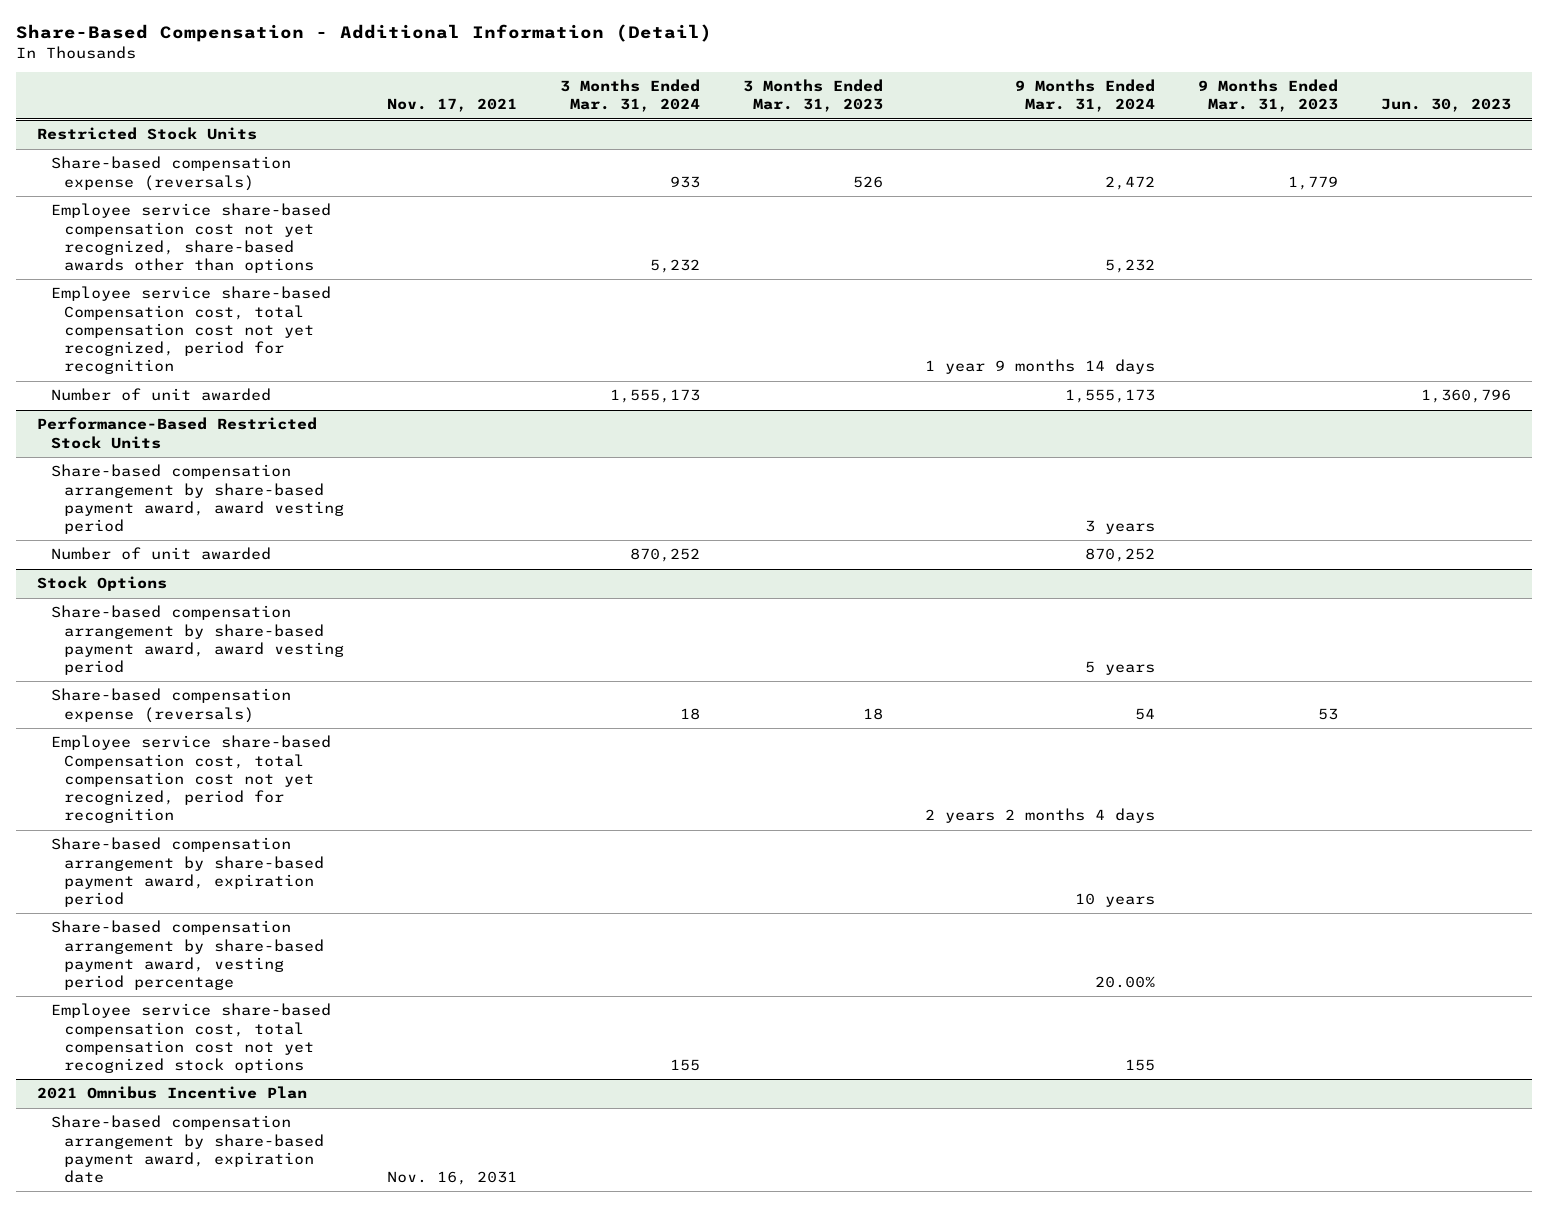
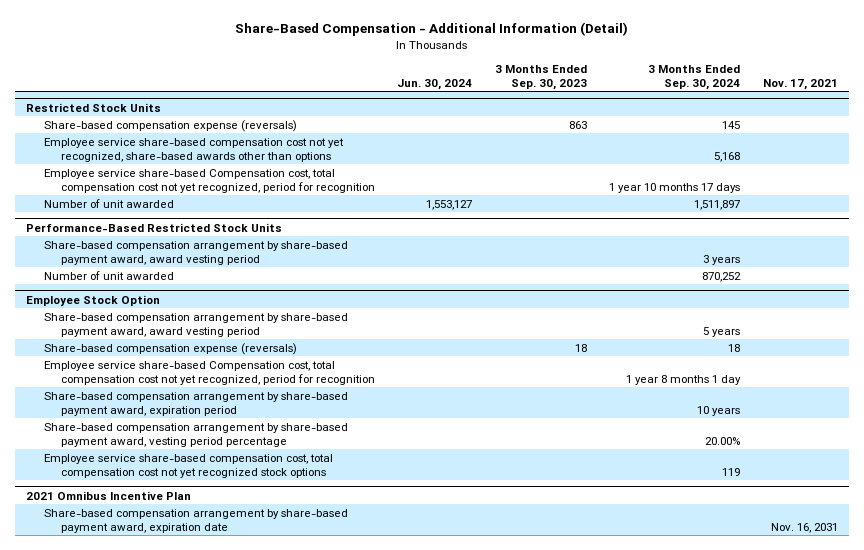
[559,79,700,113] 3 Months Ended Mar. 31, 2024 -> none
[742,79,883,113] 3 Months Ended Mar. 31, 2023 -> none
[1015,79,1156,113] 9 Months Ended Mar. 31, 2024 -> none
[1197,79,1338,113] 9 Months Ended Mar. 31, 2023 -> none
[1380,98,1511,113] Jun. 30, 2023 -> none
none -> [397,78,473,90] Jun. 30, 2024
none -> [494,64,587,90] 3 Months Ended Sep. 30, 2023
none -> [648,64,741,90] 3 Months Ended Sep. 30, 2024
[37,576,168,592] Stock Options -> [26,294,161,306] Employee Stock Option

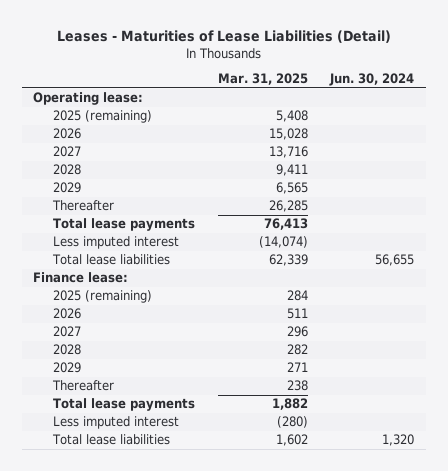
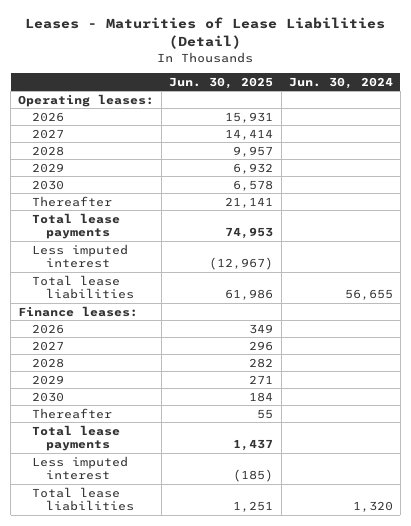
[217,73,308,86] Mar. 31, 2025 -> none
none -> [169,76,274,89] Jun. 30, 2025
[53,110,153,124] 2025 (remaining) -> none
[33,92,144,106] Operating lease: -> [18,93,155,107] Operating leases:
none -> [31,179,64,190] 2030
[53,290,153,304] 2025 (remaining) -> none
[33,272,129,284] Finance lease: -> [18,305,139,317] Finance leases:
none -> [31,391,64,402] 2030

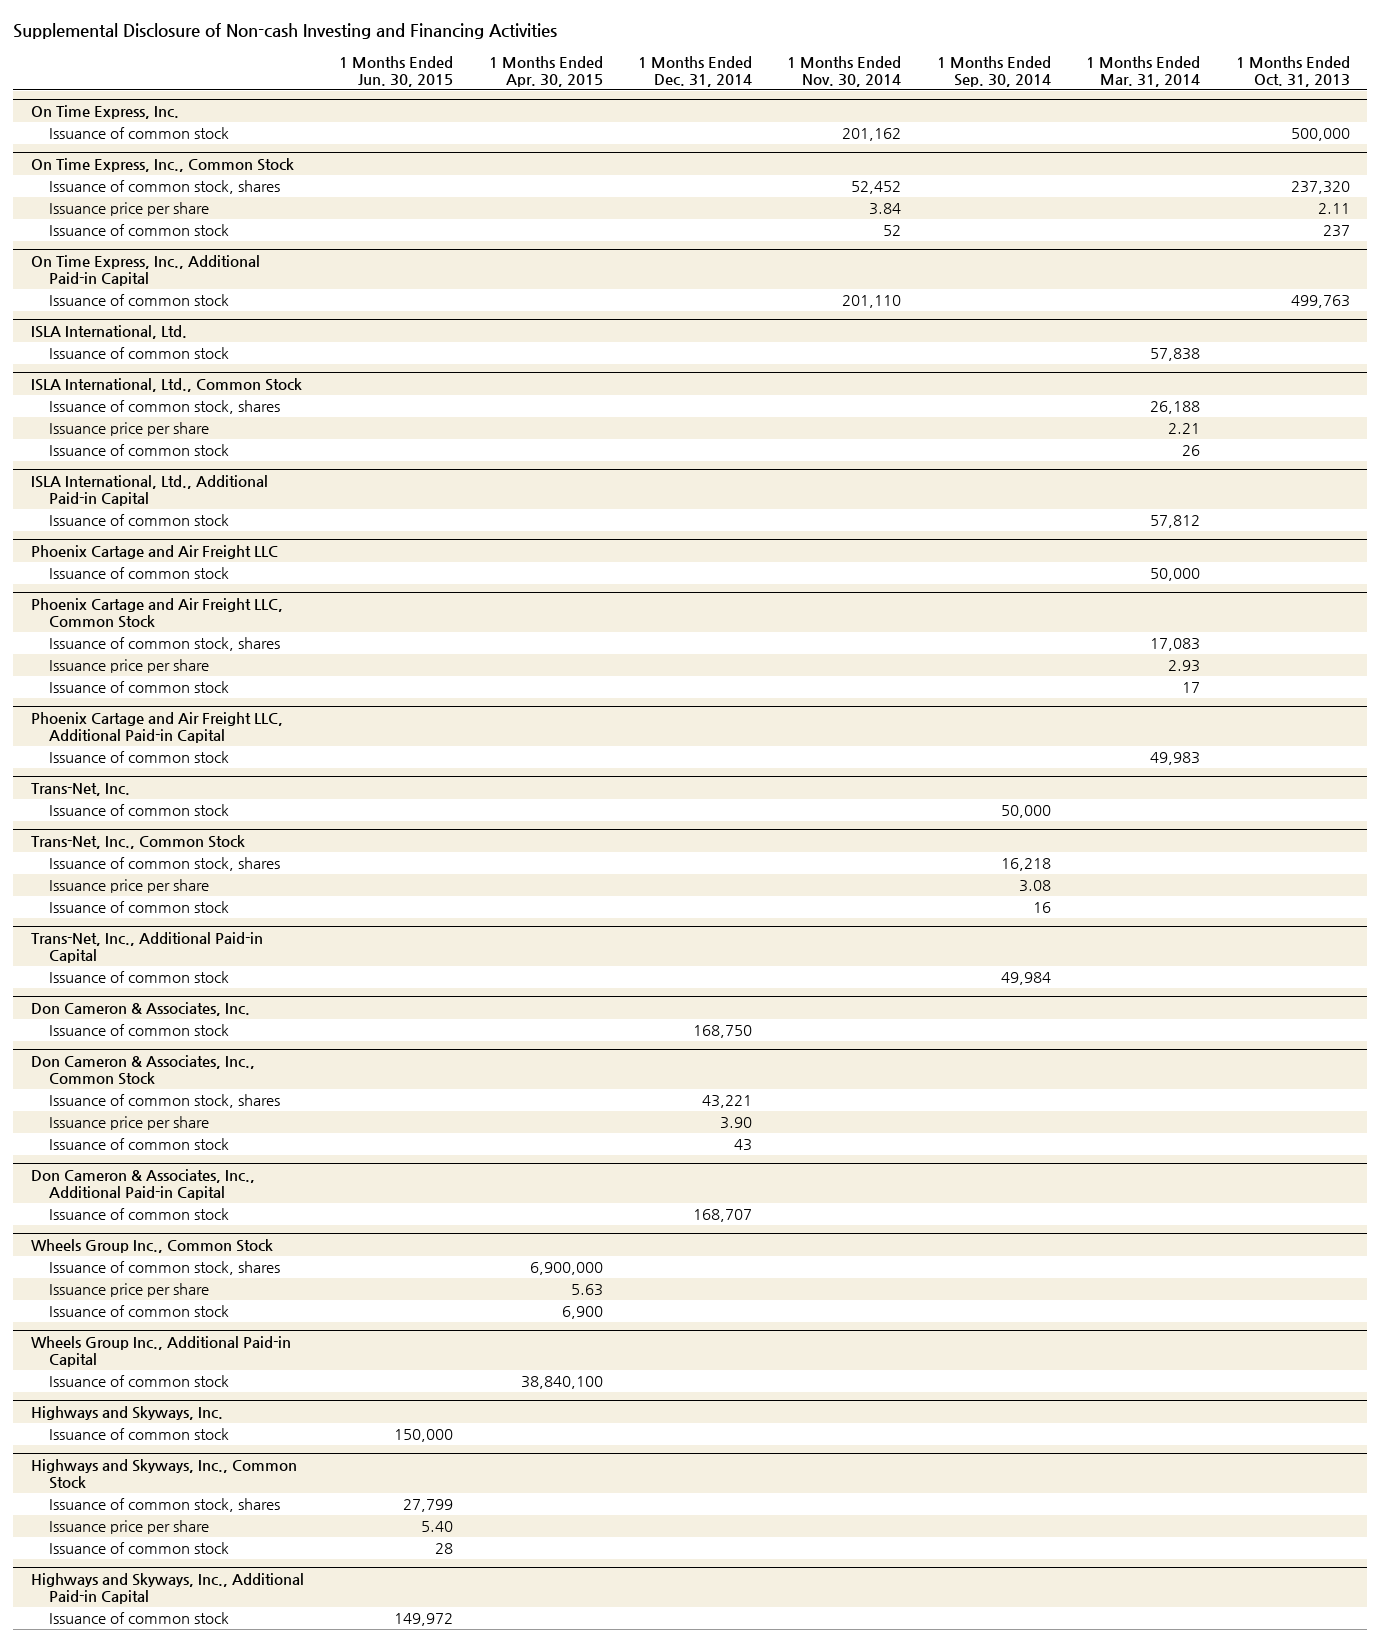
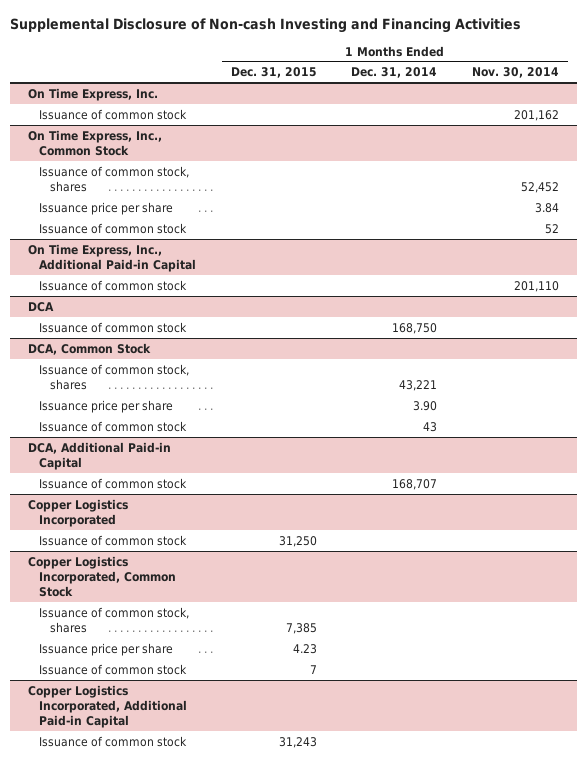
[339,55,454,87] 1 Months Ended Jun. 30, 2015 -> none
[488,55,603,87] 1 Months Ended Apr. 30, 2015 -> none
[936,55,1051,87] 1 Months Ended Sep. 30, 2014 -> none
[1086,55,1201,87] 1 Months Ended Mar. 31, 2014 -> none
[1235,55,1350,87] 1 Months Ended Oct. 31, 2013 -> none
none -> [230,67,317,79] Dec. 31, 2015
[30,324,187,339] ISLA International, Ltd. -> none
[48,347,229,360] Issuance of common stock -> none
[30,377,302,392] ISLA International, Ltd., Common Stock -> none
[48,400,280,415] Issuance of common stock, shares -> none
[48,422,209,437] Issuance price per share -> none
[48,444,229,457] Issuance of common stock -> none
[30,474,268,507] ISLA International, Ltd., Additional Paid-in Capital -> none
[48,514,229,527] Issuance of common stock -> none
[30,544,278,559] Phoenix Cartage and Air Freight LLC -> none
[48,567,229,580] Issuance of common stock -> none
[30,597,283,629] Phoenix Cartage and Air Freight LLC, Common Stock -> none
[48,637,280,652] Issuance of common stock, shares -> none
[48,659,209,674] Issuance price per share -> none
[48,681,229,694] Issuance of common stock -> none
[30,711,283,744] Phoenix Cartage and Air Freight LLC, Additional Paid-in Capital -> none
[48,751,229,764] Issuance of common stock -> none
[30,782,130,796] Trans-Net, Inc. -> none
[48,804,229,817] Issuance of common stock -> none
[30,834,245,849] Trans-Net, Inc., Common Stock -> none
[48,857,280,872] Issuance of common stock, shares -> none
[48,879,209,894] Issuance price per share -> none
[48,901,229,914] Issuance of common stock -> none
[30,931,263,964] Trans-Net, Inc., Additional Paid-in Capital -> none
[48,971,229,984] Issuance of common stock -> none
[30,1001,250,1016] Don Cameron & Associates, Inc. -> [27,301,54,312] DCA
[30,1054,255,1086] Don Cameron & Associates, Inc., Common Stock -> [27,342,151,355] DCA, Common Stock
[30,1168,255,1201] Don Cameron & Associates, Inc., Additional Paid-in Capital -> [27,441,171,470] DCA, Additional Paid-in Capital
[30,1238,273,1253] Wheels Group Inc., Common Stock -> none
[48,1261,280,1276] Issuance of common stock, shares -> none
[48,1283,209,1298] Issuance price per share -> none
[48,1305,229,1318] Issuance of common stock -> none
[30,1335,291,1368] Wheels Group Inc., Additional Paid-in Capital -> none
[48,1375,229,1388] Issuance of common stock -> none
[30,1405,223,1420] Highways and Skyways, Inc. -> none
[48,1428,229,1441] Issuance of common stock -> none
[30,1458,297,1490] Highways and Skyways, Inc., Common Stock -> none
[48,1498,280,1513] Issuance of common stock, shares -> none
[48,1520,209,1535] Issuance price per share -> none
[48,1542,229,1555] Issuance of common stock -> none
[30,1572,304,1605] Highways and Skyways, Inc., Additional Paid-in Capital -> none
[48,1612,229,1625] Issuance of common stock -> none
none -> [27,498,128,527] Copper Logistics Incorporated
none -> [38,534,187,546] Issuance of common stock
none -> [27,555,176,597] Copper Logistics Incorporated, Common Stock
none -> [38,606,189,633] Issuance of common stock, shares
none -> [38,642,173,656] Issuance price per share
none -> [38,663,187,675] Issuance of common stock
none -> [27,684,187,728] Copper Logistics Incorporated, Additional Paid-in Capital
none -> [38,735,187,747] Issuance of common stock

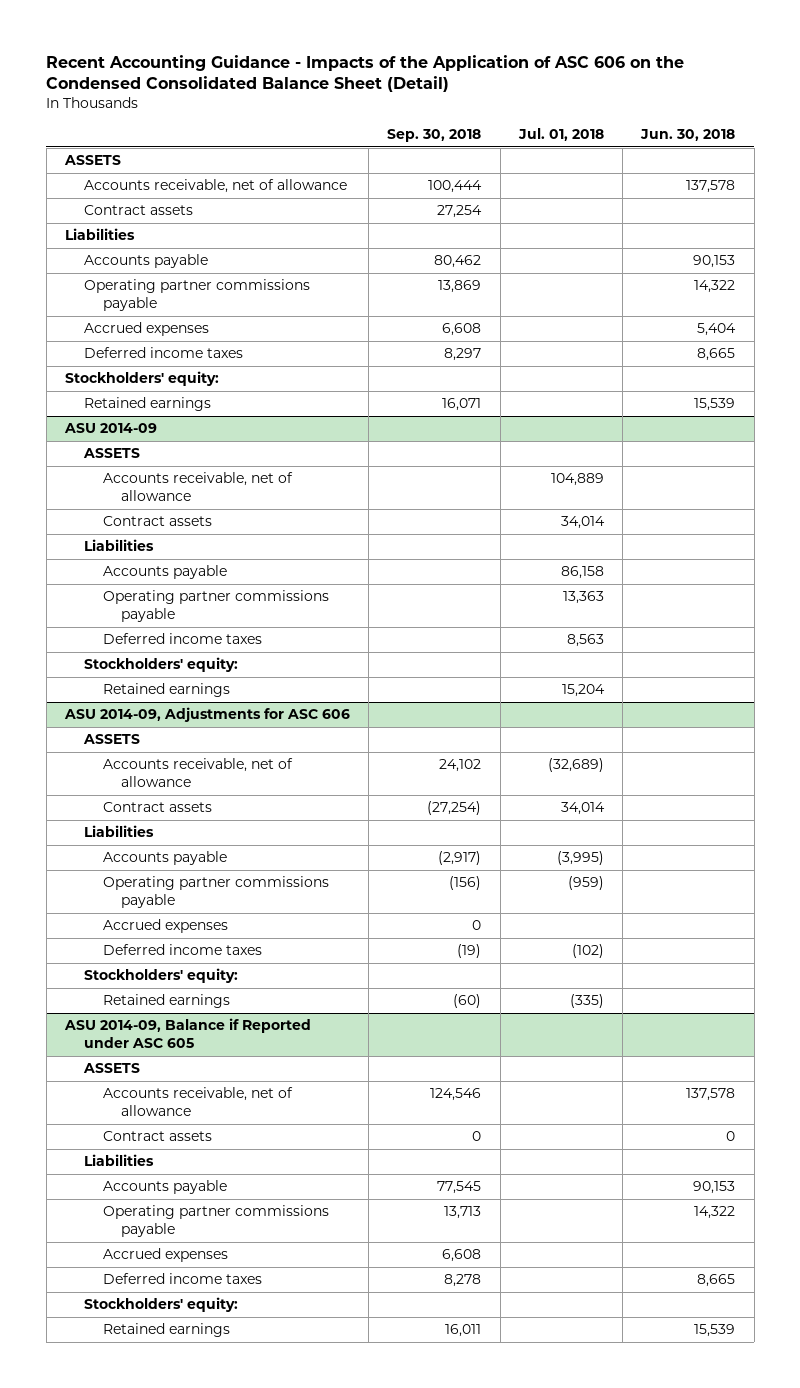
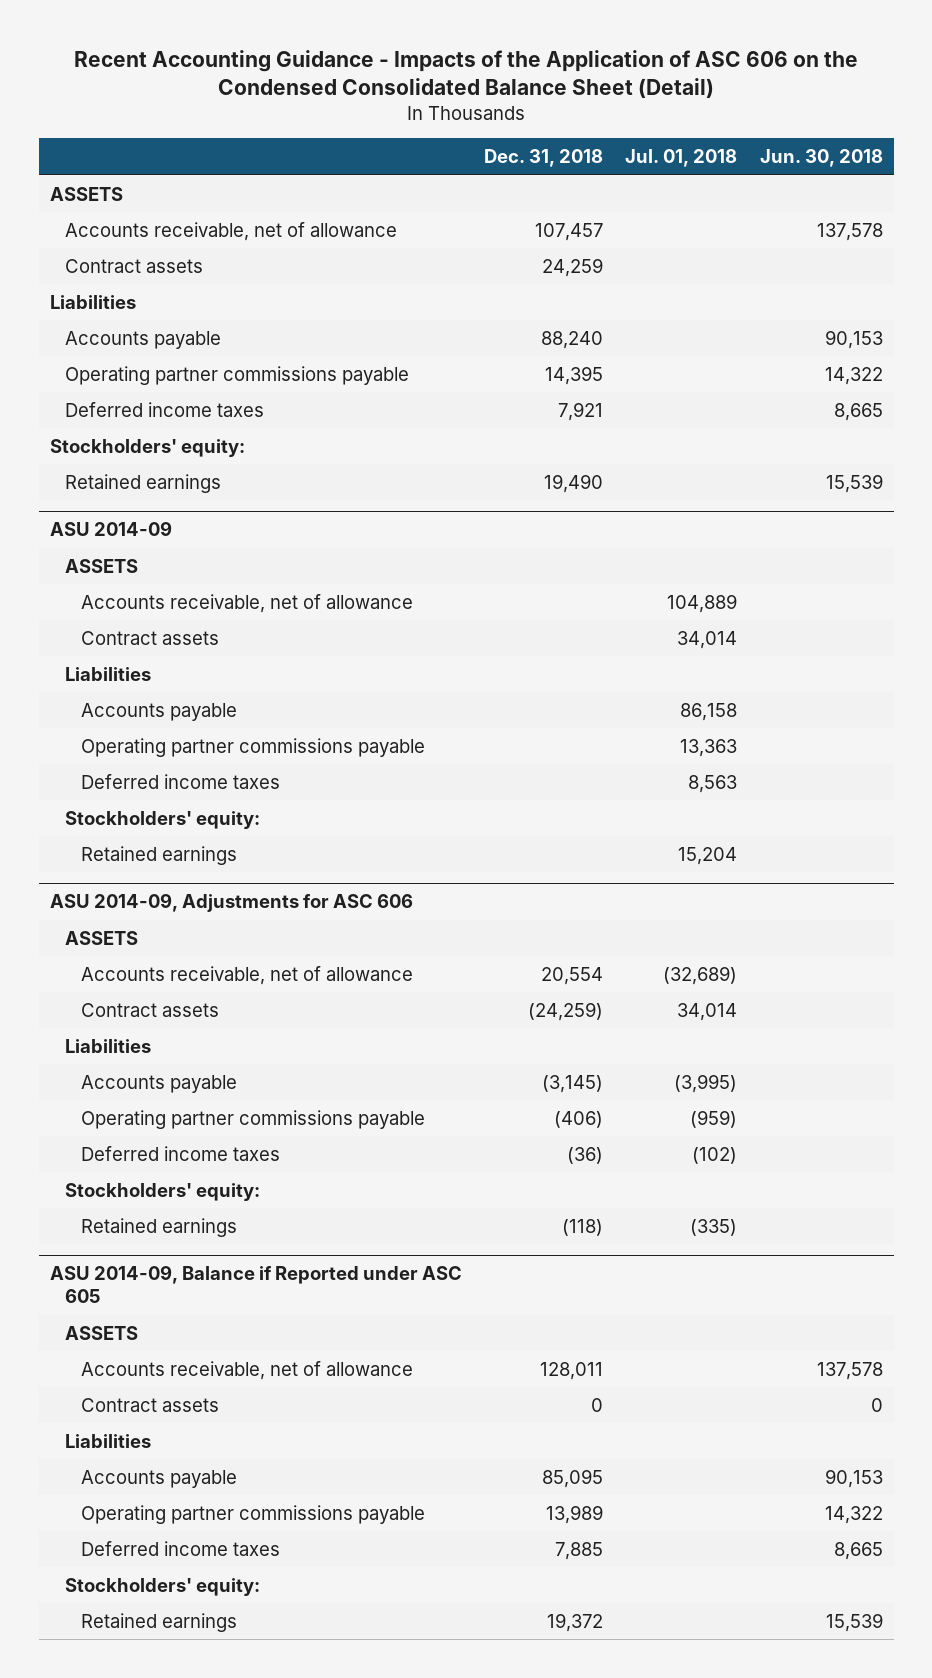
[387,128,482,142] Sep. 30, 2018 -> none
none -> [484,149,604,168] Dec. 31, 2018
[83,322,209,337] Accrued expenses -> none
[102,919,228,934] Accrued expenses -> none
[102,1248,228,1263] Accrued expenses -> none

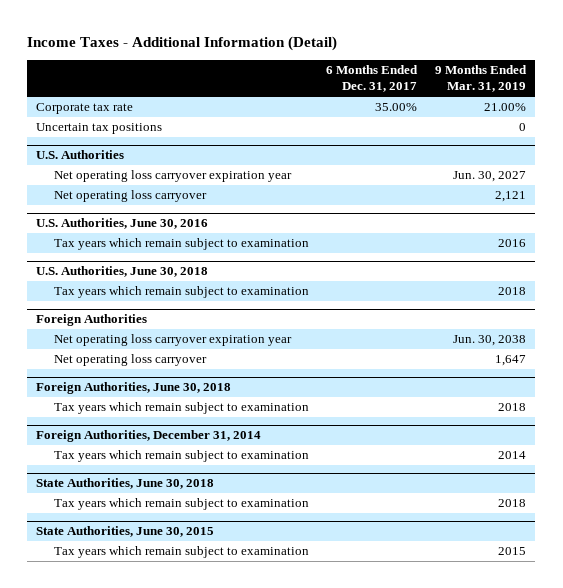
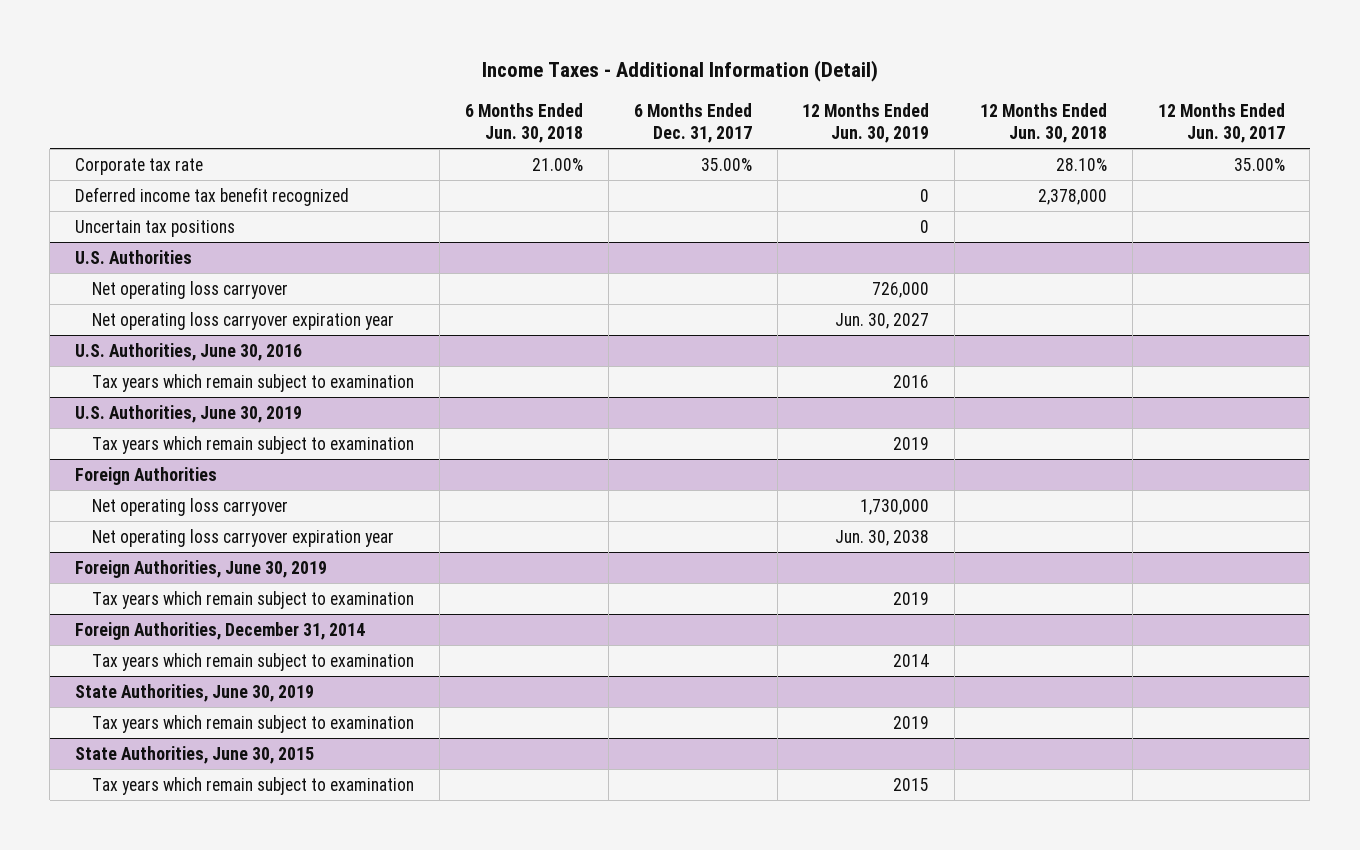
[435,65,528,93] 9 Months Ended Mar. 31, 2019 -> none
none -> [465,102,584,143] 6 Months Ended Jun. 30, 2018
none -> [802,102,930,143] 12 Months Ended Jun. 30, 2019
none -> [980,102,1108,143] 12 Months Ended Jun. 30, 2018
none -> [1157,102,1285,143] 12 Months Ended Jun. 30, 2017
none -> [75,186,350,206] Deferred income tax benefit recognized
[53,170,292,183] Net operating loss carryover expiration year -> [92,311,395,330] Net operating loss carryover expiration year
[36,266,209,278] U.S. Authorities, June 30, 2018 -> [75,404,303,423] U.S. Authorities, June 30, 2019
[53,334,292,347] Net operating loss carryover expiration year -> [92,528,395,547] Net operating loss carryover expiration year
[36,382,232,395] Foreign Authorities, June 30, 2018 -> [75,559,328,578] Foreign Authorities, June 30, 2019
[36,478,215,490] State Authorities, June 30, 2018 -> [75,683,315,702] State Authorities, June 30, 2019

